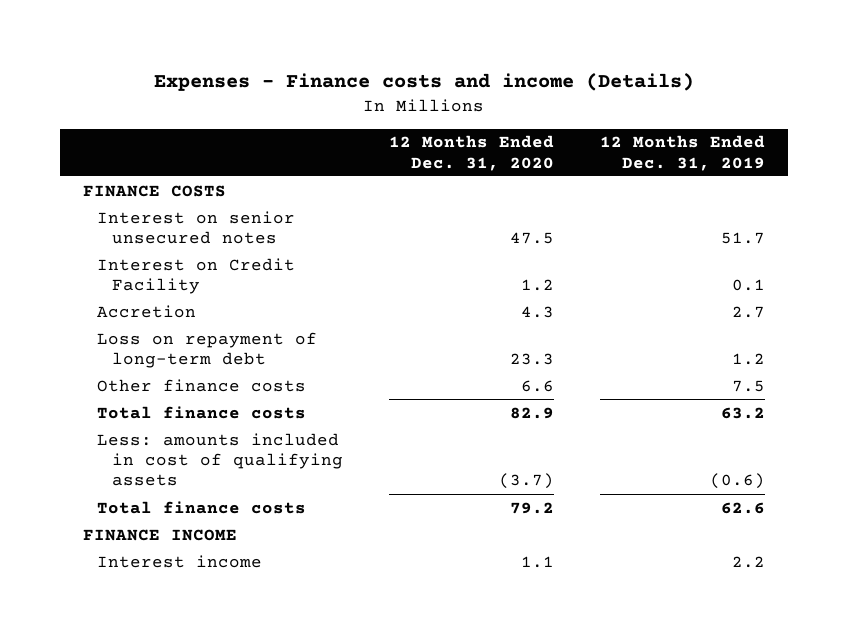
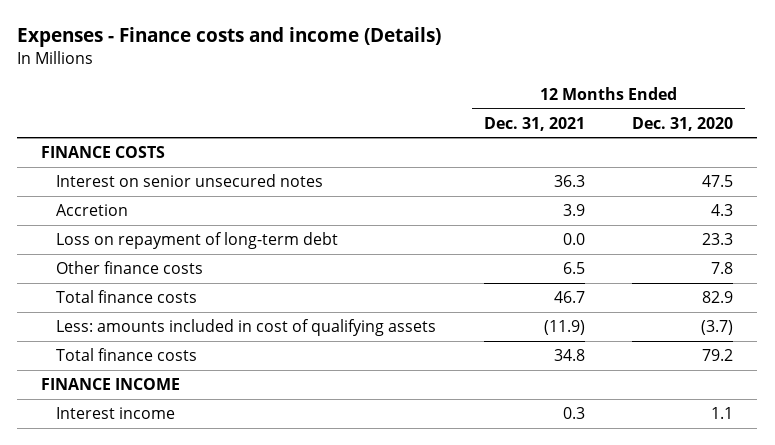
[600,135,766,171] 12 Months Ended Dec. 31, 2019 -> none
none -> [483,116,585,131] Dec. 31, 2021
[97,257,296,294] Interest on Credit Facility -> none
[520,379,554,392] 6.6 -> [711,262,734,275] 7.8

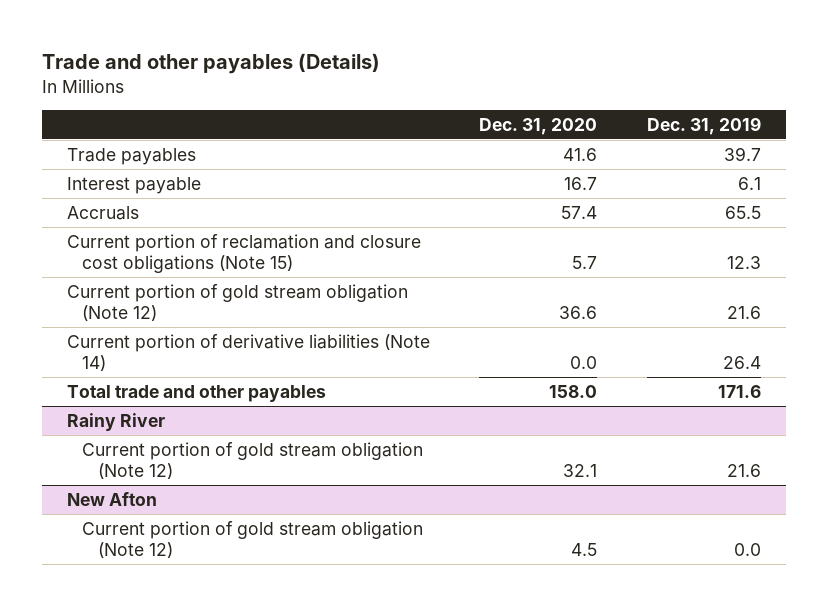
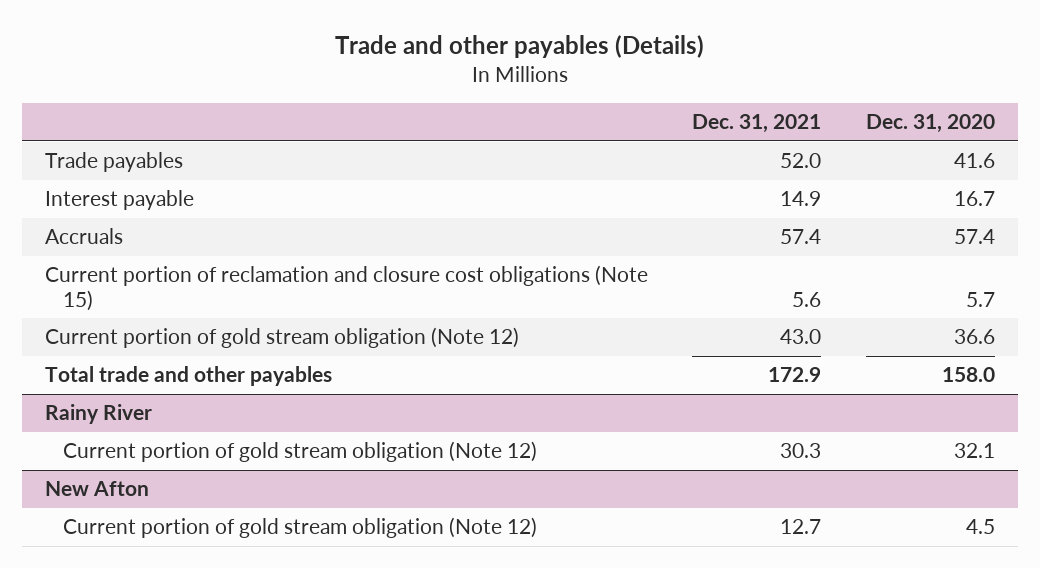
[646,116,761,135] Dec. 31, 2019 -> none
none -> [692,114,822,134] Dec. 31, 2021
[66,333,430,372] Current portion of derivative liabilities (Note 14) -> none

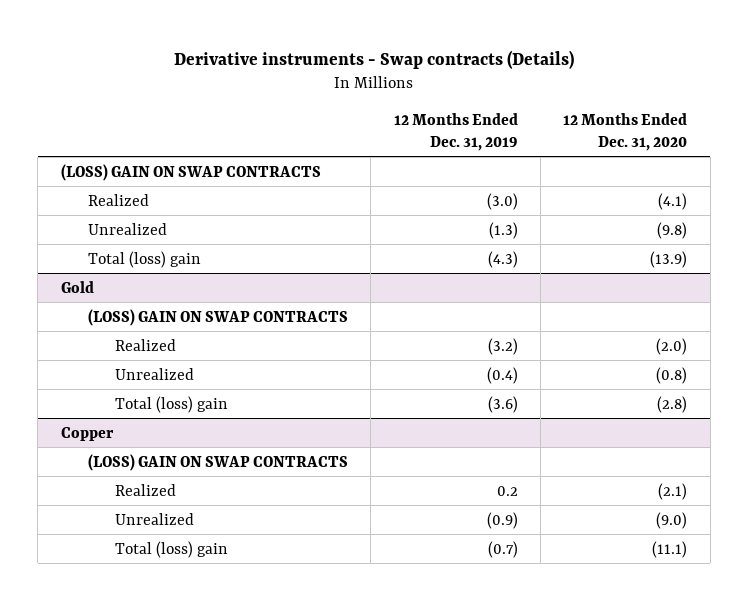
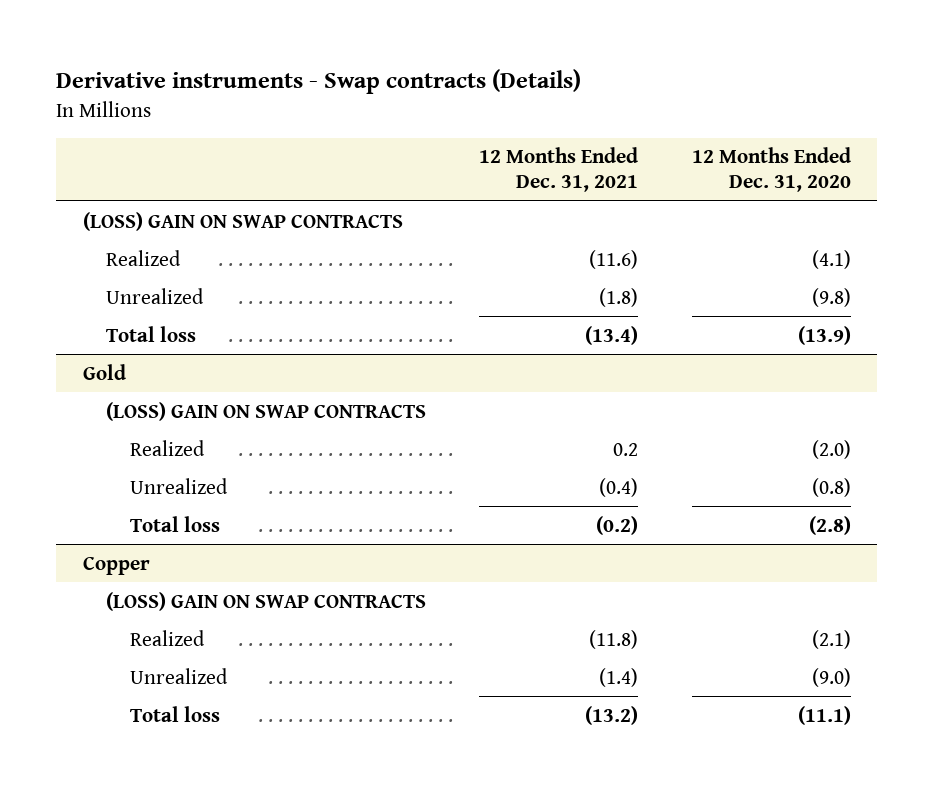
[393,113,518,151] 12 Months Ended Dec. 31, 2019 -> none
none -> [479,147,639,193] 12 Months Ended Dec. 31, 2021
[87,250,201,268] Total (loss) gain -> [106,325,197,342] Total loss
[114,395,228,413] Total (loss) gain -> [129,515,220,532] Total loss
[114,540,228,558] Total (loss) gain -> [129,705,220,722] Total loss

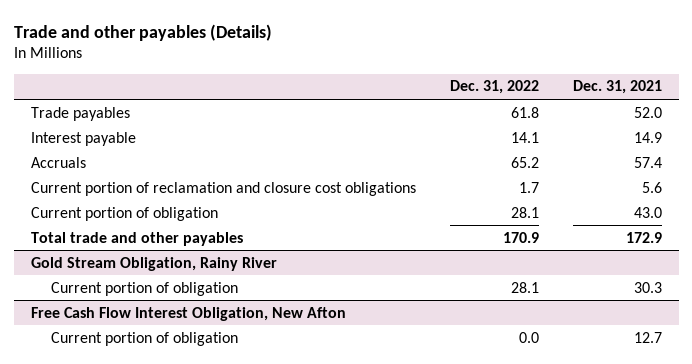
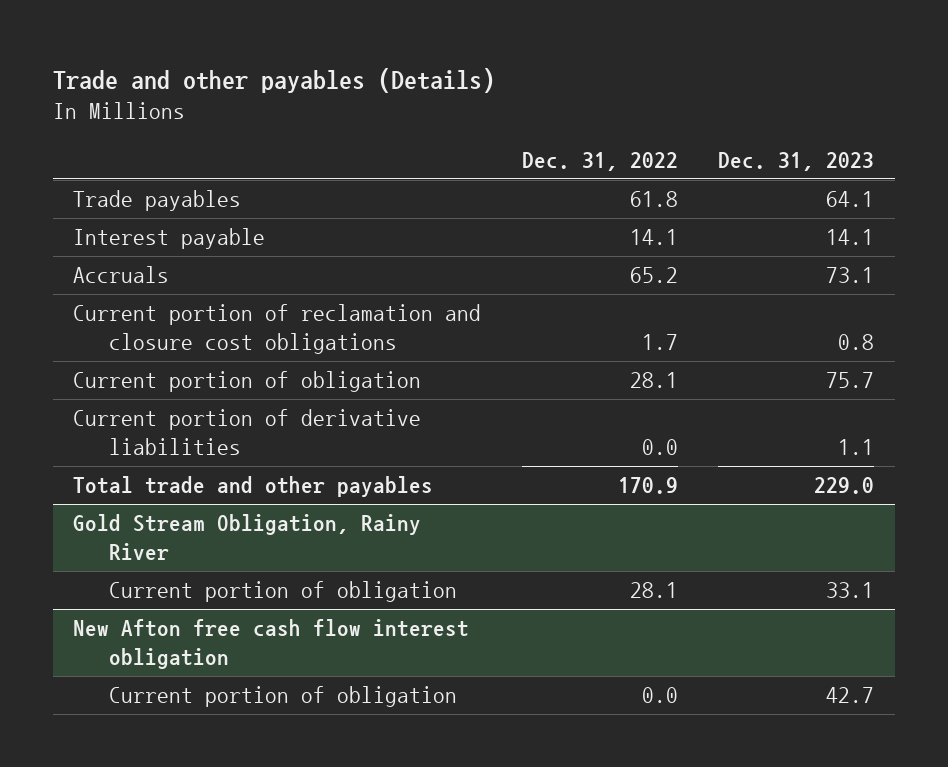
[572,80,662,95] Dec. 31, 2021 -> none
none -> [718,151,875,171] Dec. 31, 2023
none -> [73,409,422,456] Current portion of derivative liabilities
[30,306,346,321] Free Cash Flow Interest Obligation, New Afton -> [73,619,470,670] New Afton free cash flow interest obligation

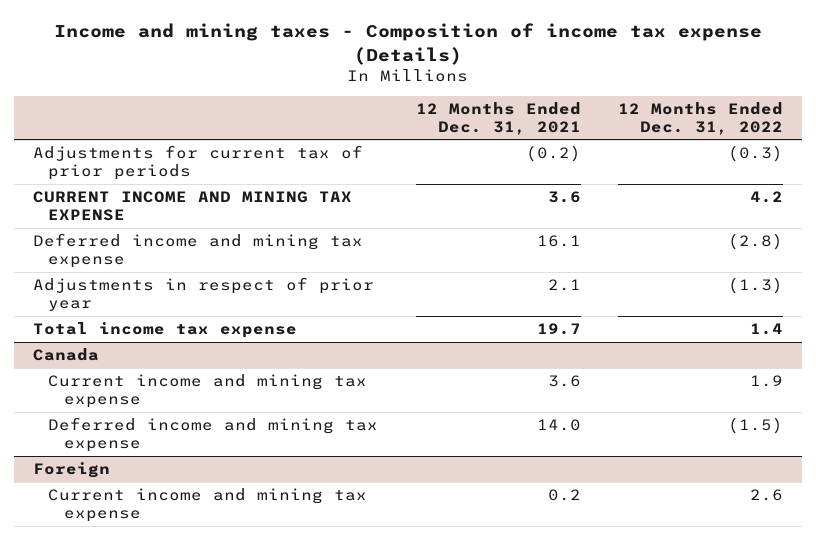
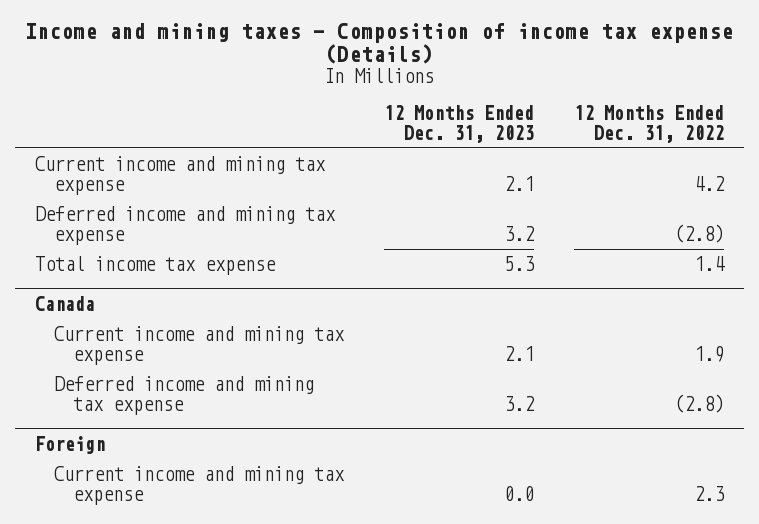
[415,102,581,135] 12 Months Ended Dec. 31, 2021 -> none
none -> [383,105,534,143] 12 Months Ended Dec. 31, 2023
[32,145,363,180] Adjustments for current tax of prior periods -> none
[32,191,352,221] CURRENT INCOME AND MINING TAX EXPENSE -> [35,156,327,195] Current income and mining tax expense
[32,277,374,311] Adjustments in respect of prior year -> none
[728,417,784,435] (1.5) -> [673,393,724,413] (2.8)
[750,489,784,502] 2.6 -> [693,485,725,501] 2.3

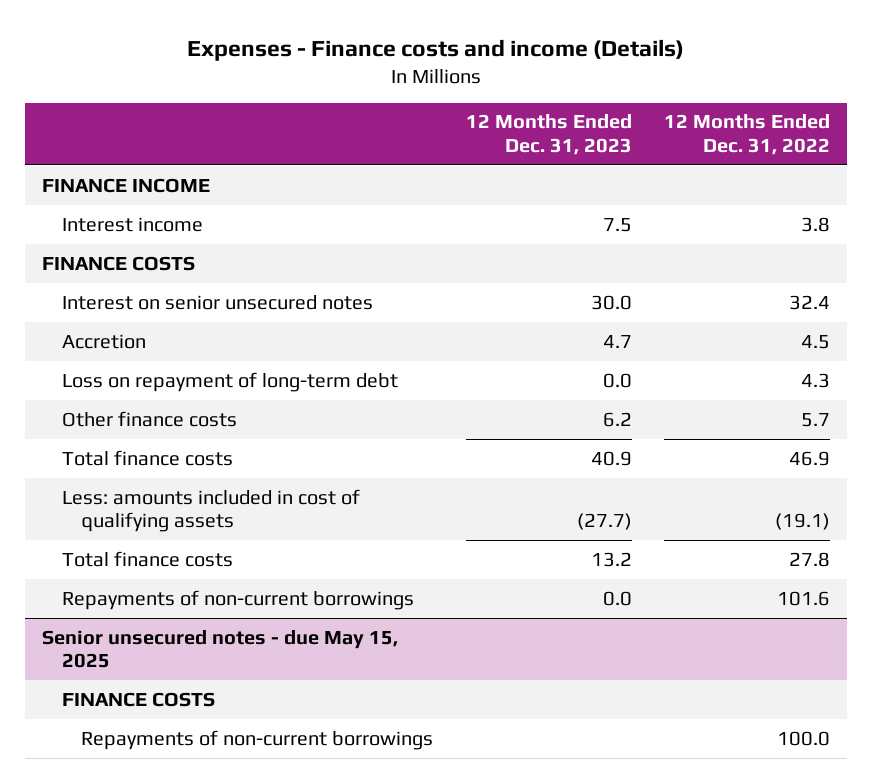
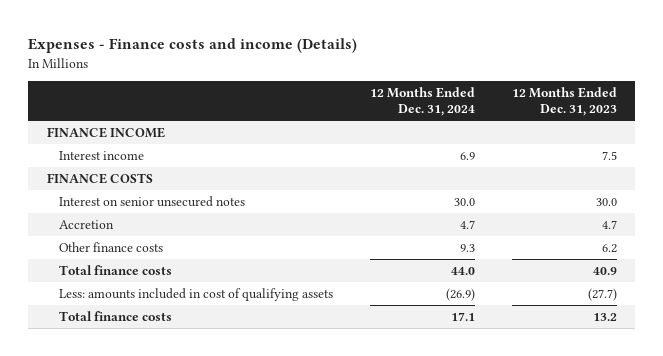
[664,114,831,155] 12 Months Ended Dec. 31, 2022 -> none
none -> [369,86,475,117] 12 Months Ended Dec. 31, 2024
[61,371,398,392] Loss on repayment of long-term debt -> none
[61,589,414,610] Repayments of non-current borrowings -> none
[41,629,398,669] Senior unsecured notes - due May 15, 2025 -> none
[61,691,215,707] FINANCE COSTS -> none
[81,729,434,750] Repayments of non-current borrowings -> none

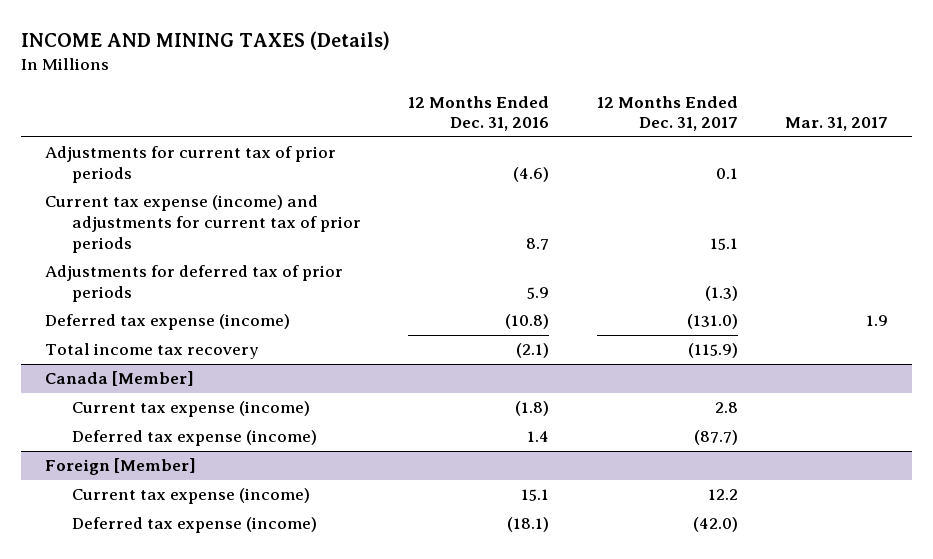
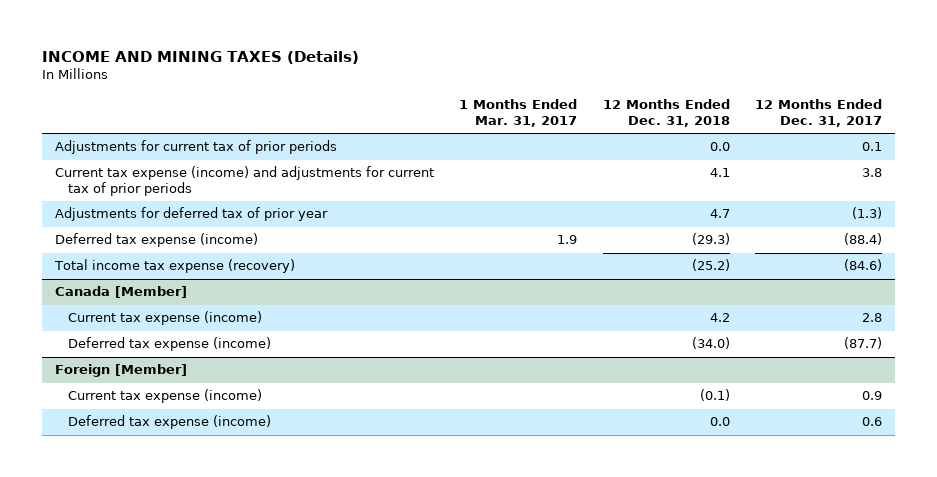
[408,95,550,132] 12 Months Ended Dec. 31, 2016 -> none
[784,117,888,132] Mar. 31, 2017 -> none
none -> [459,99,578,128] 1 Months Ended Mar. 31, 2017
none -> [602,99,730,128] 12 Months Ended Dec. 31, 2018
[709,237,738,250] 15.1 -> [861,168,882,178] 3.8
[44,265,343,302] Adjustments for deferred tax of prior periods -> [55,207,329,222] Adjustments for deferred tax of prior year
[686,314,738,330] (131.0) -> [843,233,882,246] (88.4)
[44,343,259,360] Total income tax recovery -> [54,259,296,274] Total income tax expense (recovery)
[687,343,738,359] (115.9) -> [843,259,882,272] (84.6)
[707,489,738,501] 12.2 -> [861,391,882,401] 0.9
[692,517,738,533] (42.0) -> [861,417,882,427] 0.6

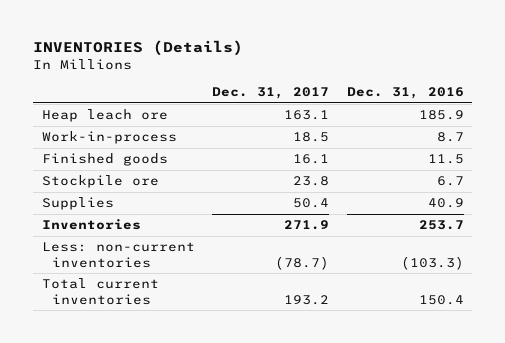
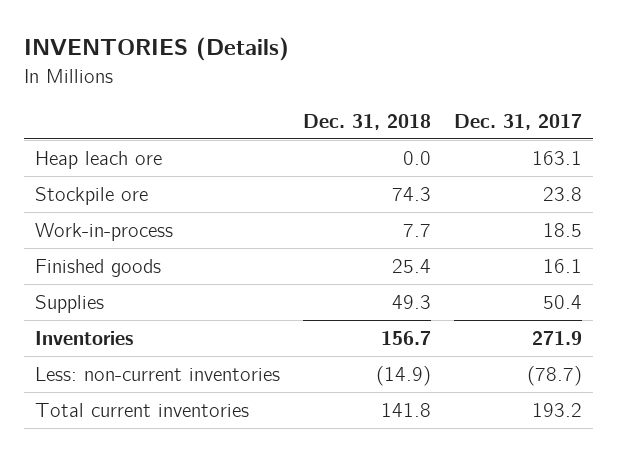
[346,87,464,100] Dec. 31, 2016 -> none
none -> [302,113,431,130] Dec. 31, 2018
[41,175,159,189] Stockpile ore -> [35,186,149,205] Stockpile ore

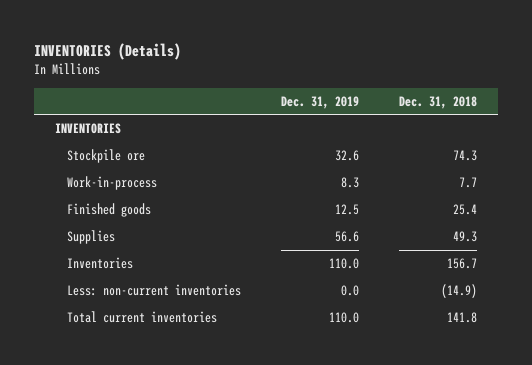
[453,113,582,130] Dec. 31, 2017 -> none
none -> [281,95,360,109] Dec. 31, 2019
[35,150,163,169] Heap leach ore -> none
none -> [54,123,121,135] INVENTORIES

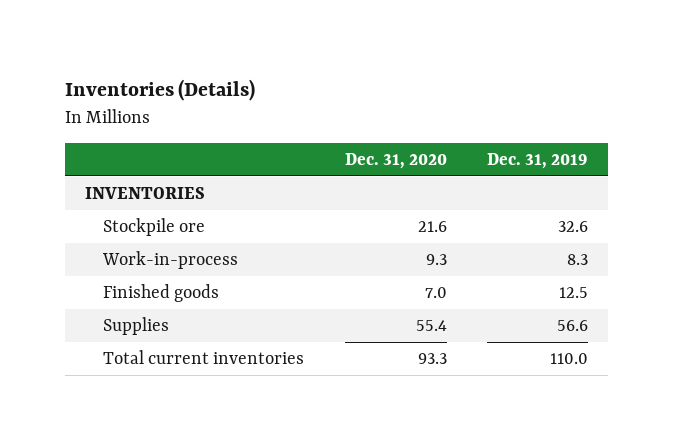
[34,42,182,60] INVENTORIES (Details) -> [64,78,255,101] Inventories (Details)
[399,95,478,109] Dec. 31, 2018 -> none
none -> [344,153,447,170] Dec. 31, 2020
[66,257,133,270] Inventories -> none
[66,284,241,297] Less: non-current inventories -> none

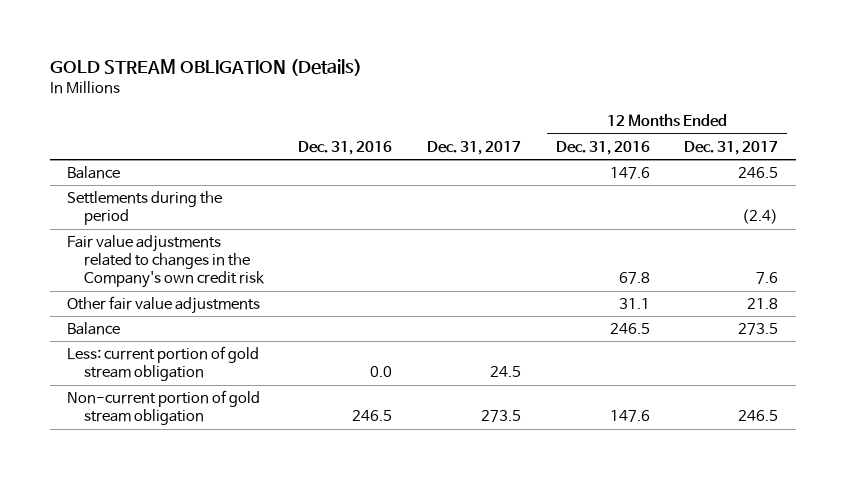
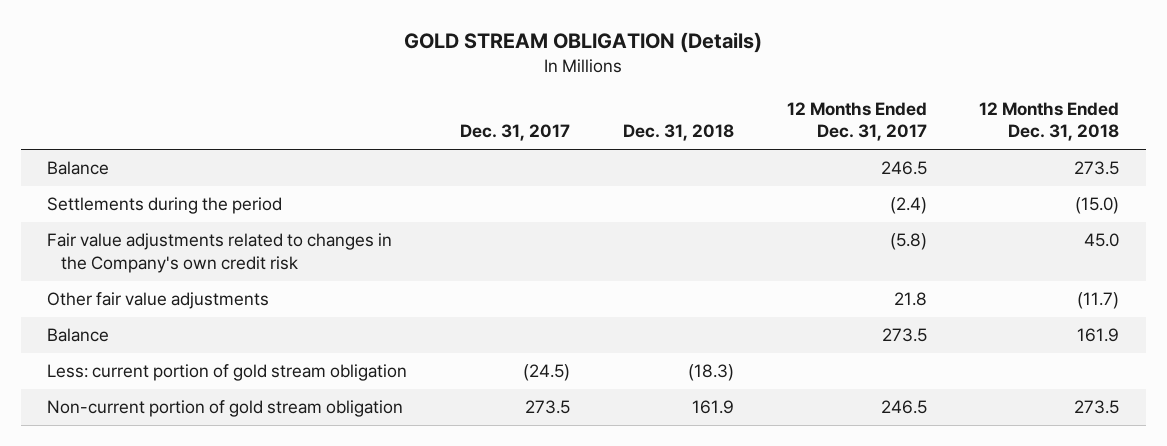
[298,140,393,155] Dec. 31, 2016 -> none
[555,140,650,155] Dec. 31, 2016 -> none
none -> [622,124,734,142] Dec. 31, 2018
none -> [979,101,1120,142] 12 Months Ended Dec. 31, 2018
[756,272,779,285] 7.6 -> [889,233,927,251] (5.8)
[490,366,522,378] 24.5 -> [522,364,570,382] (24.5)

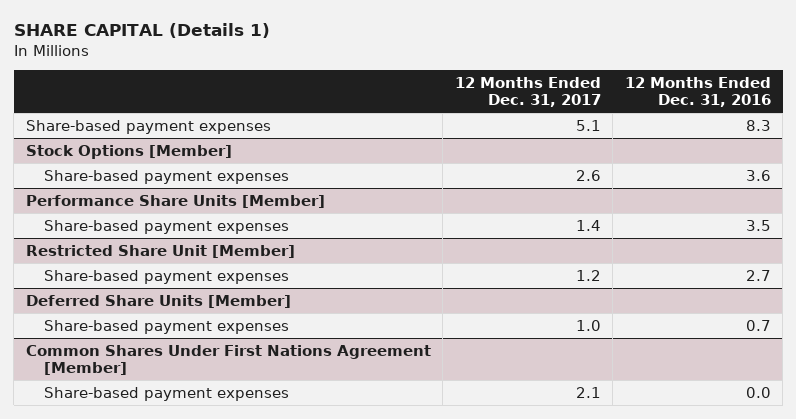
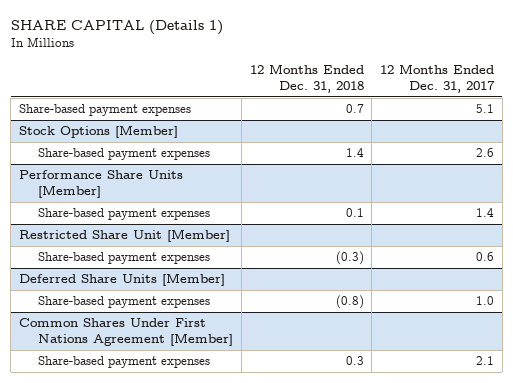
[624,76,771,107] 12 Months Ended Dec. 31, 2016 -> none
none -> [249,64,364,93] 12 Months Ended Dec. 31, 2018
[575,269,601,281] 1.2 -> [476,252,495,262] 0.6

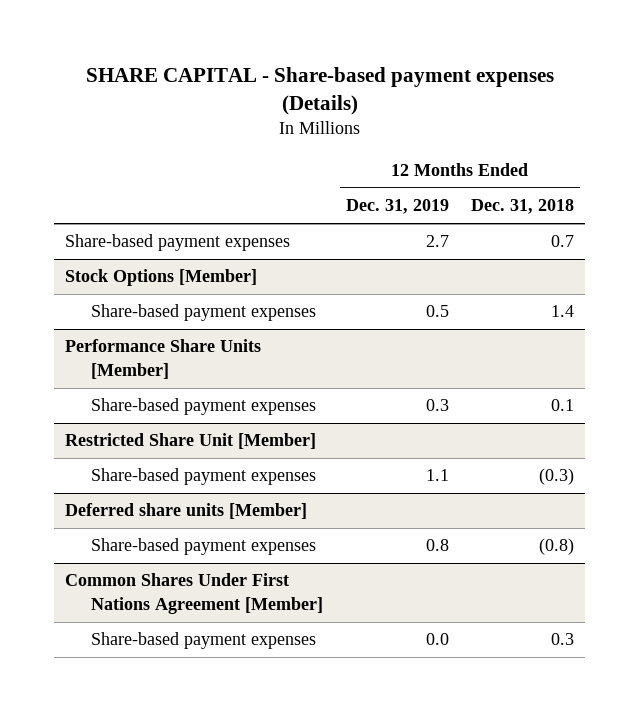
[10,19,223,35] SHARE CAPITAL (Details 1) -> [85,67,554,116] SHARE CAPITAL - Share-based payment expenses (Details)
[380,64,496,93] 12 Months Ended Dec. 31, 2017 -> none
none -> [345,199,449,215] Dec. 31, 2019
[18,273,225,287] Deferred Share Units [Member] -> [65,503,308,520] Deferred share units [Member]

